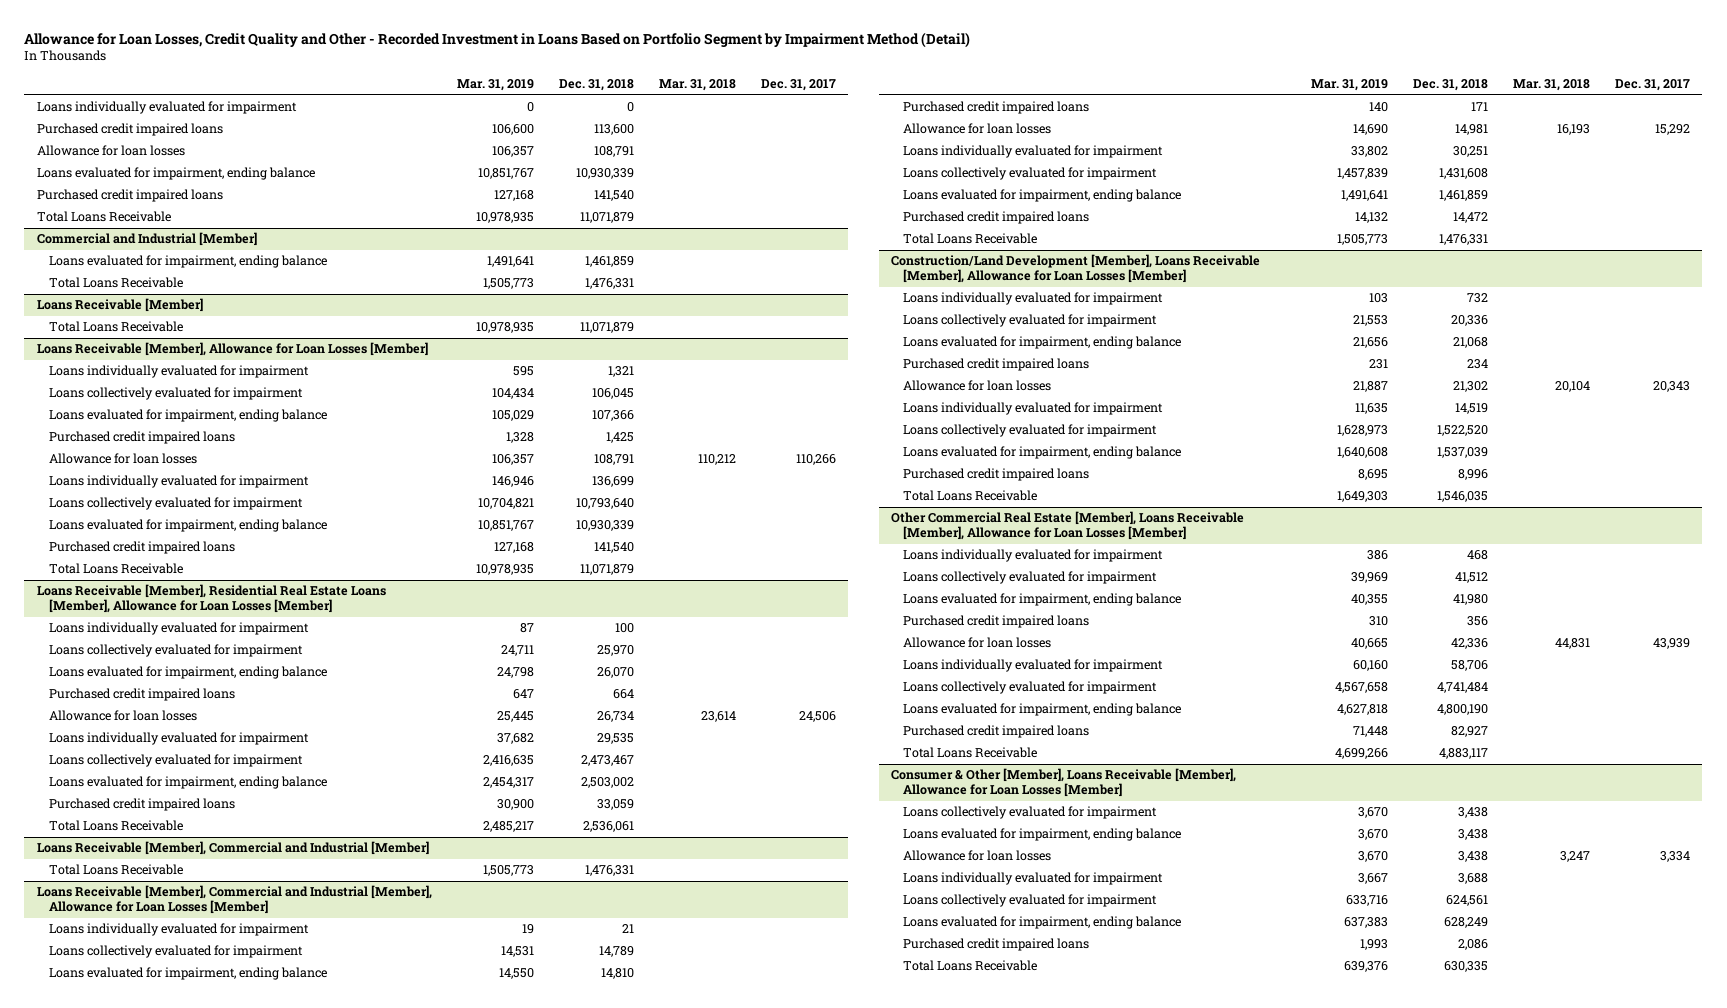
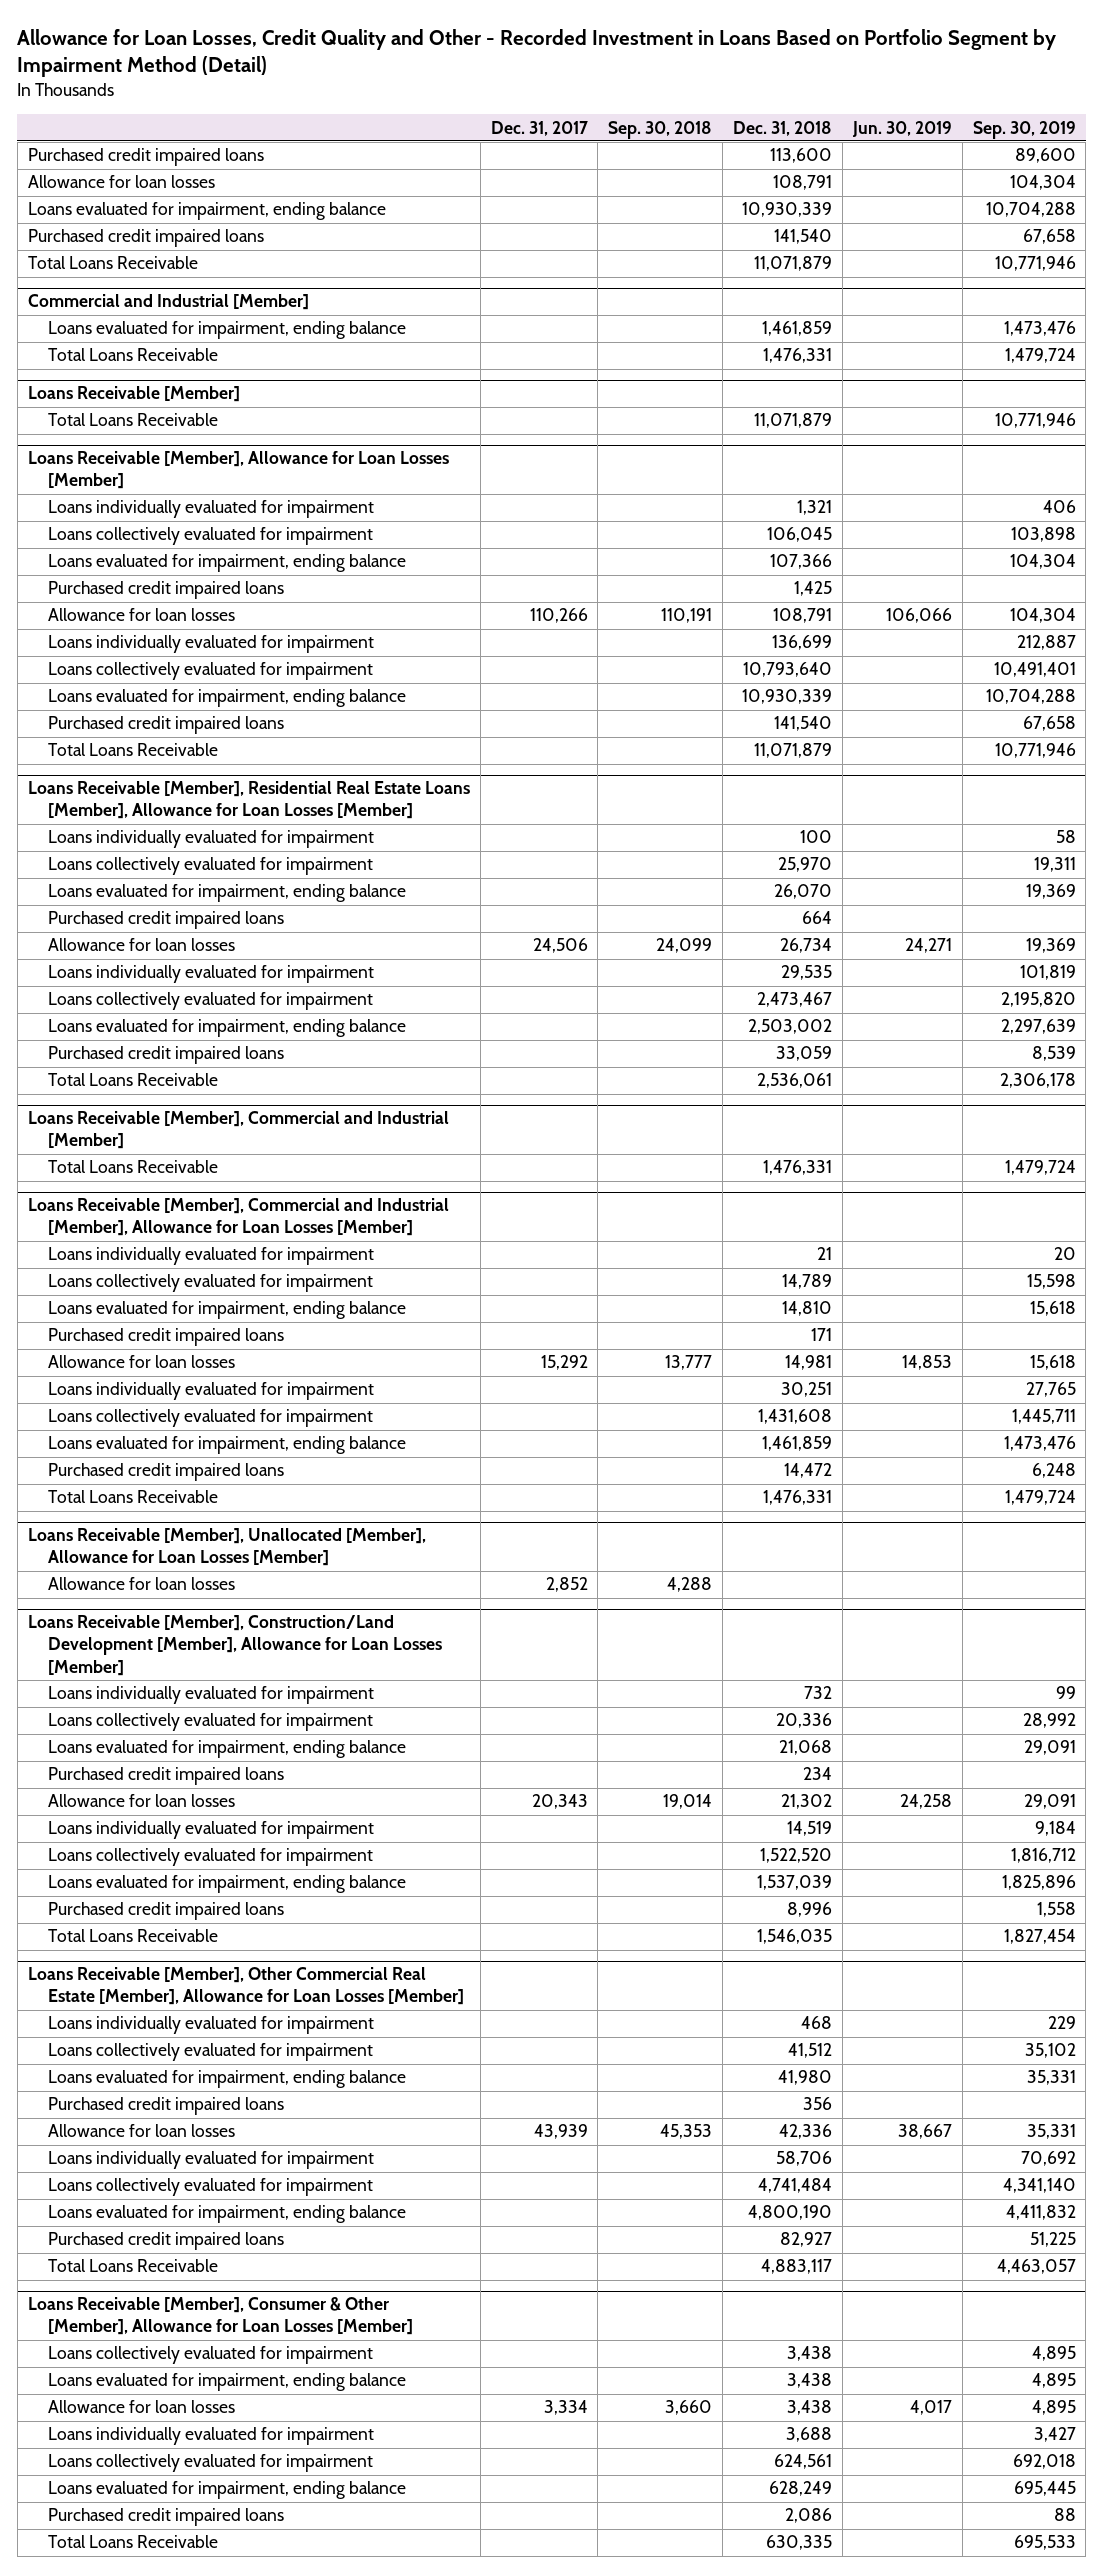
[456,79,534,92] Mar. 31, 2019 -> none
[658,79,736,92] Mar. 31, 2018 -> none
none -> [608,120,713,139] Sep. 30, 2018
none -> [851,120,952,137] Jun. 30, 2019
none -> [972,120,1076,139] Sep. 30, 2019
[36,101,297,115] Loans individually evaluated for impairment -> none
none -> [27,1528,426,1567] Loans Receivable [Member], Unallocated [Member], Allowance for Loan Losses [Member]
none -> [47,1577,235,1591] Allowance for loan losses
[891,254,1261,284] Construction/Land Development [Member], Loans Receivable [Member], Allowance for Loan Losses [Member] -> [27,1615,442,1676] Loans Receivable [Member], Construction/Land Development [Member], Allowance for Loan Losses [Member]
[891,511,1245,541] Other Commercial Real Estate [Member], Loans Receivable [Member], Allowance for Loan Losses [Member] -> [27,1967,464,2006] Loans Receivable [Member], Other Commercial Real Estate [Member], Allowance for Loan Losses [Member]
[891,768,1237,798] Consumer & Other [Member], Loans Receivable [Member], Allowance for Loan Losses [Member] -> [27,2297,413,2336] Loans Receivable [Member], Consumer & Other [Member], Allowance for Loan Losses [Member]

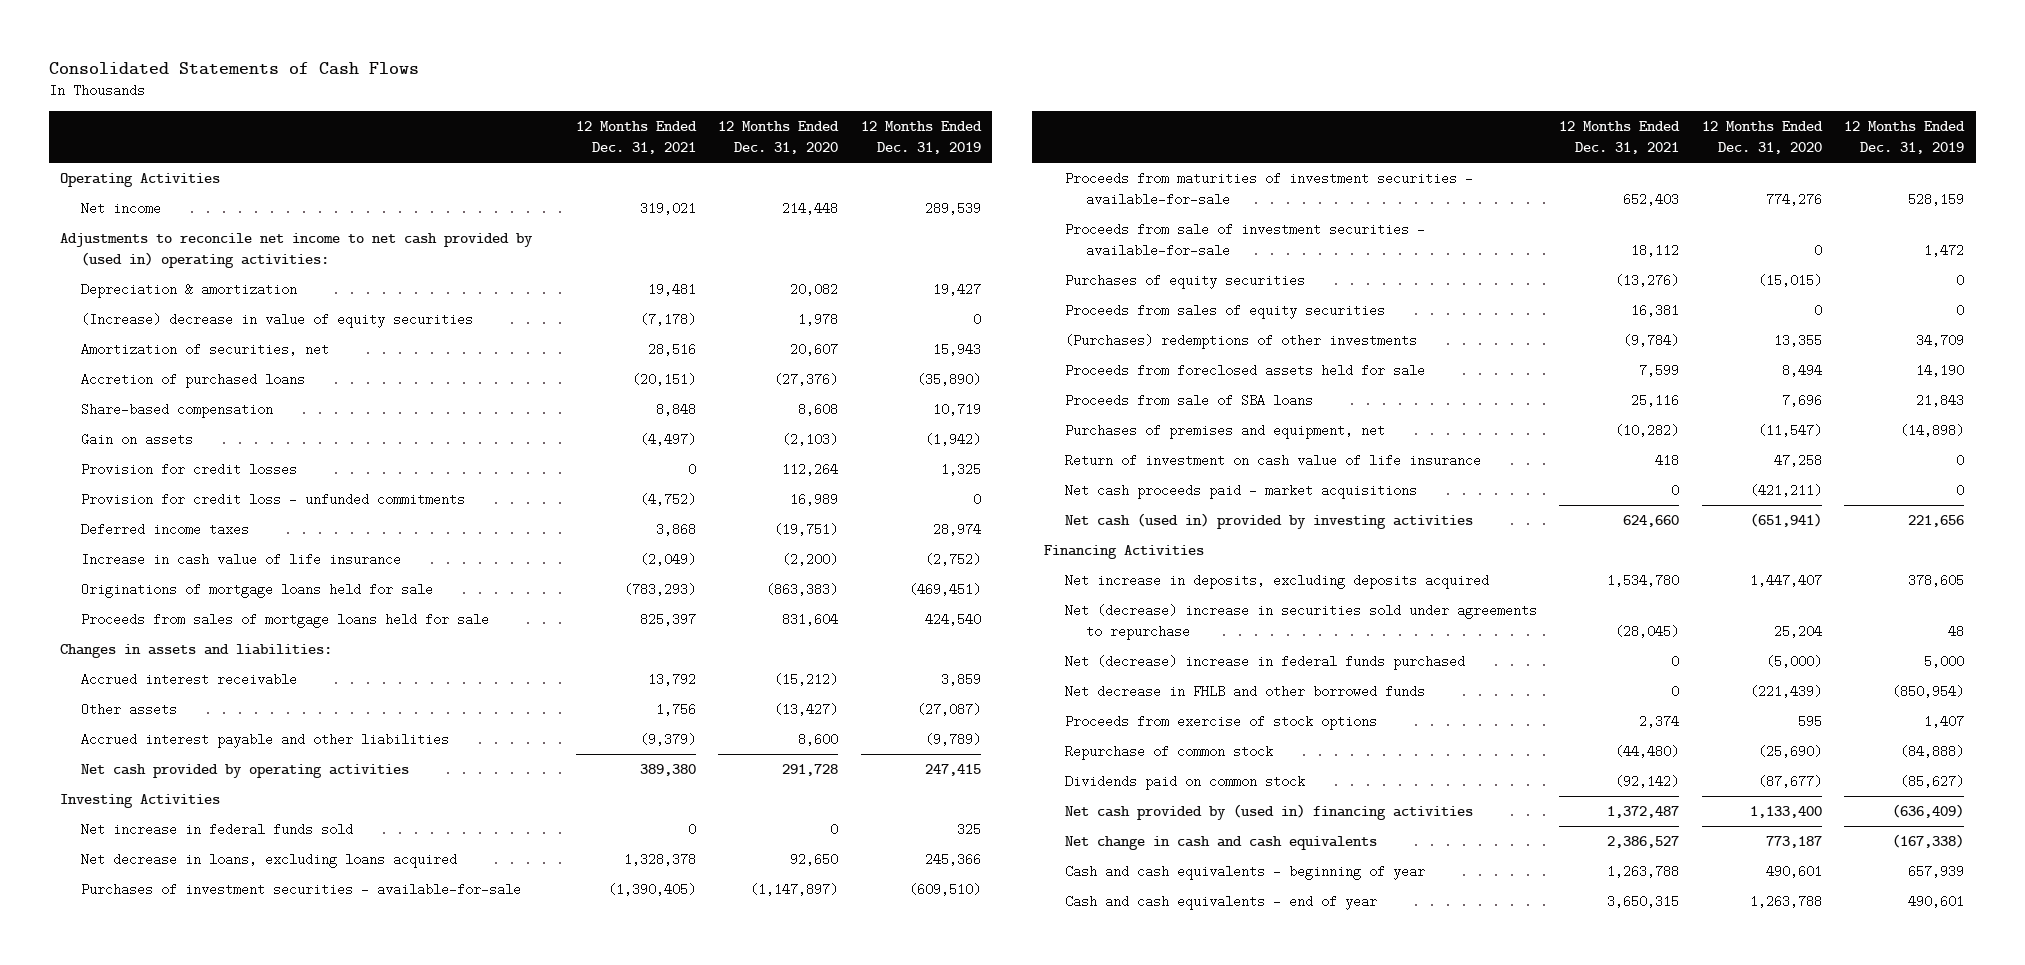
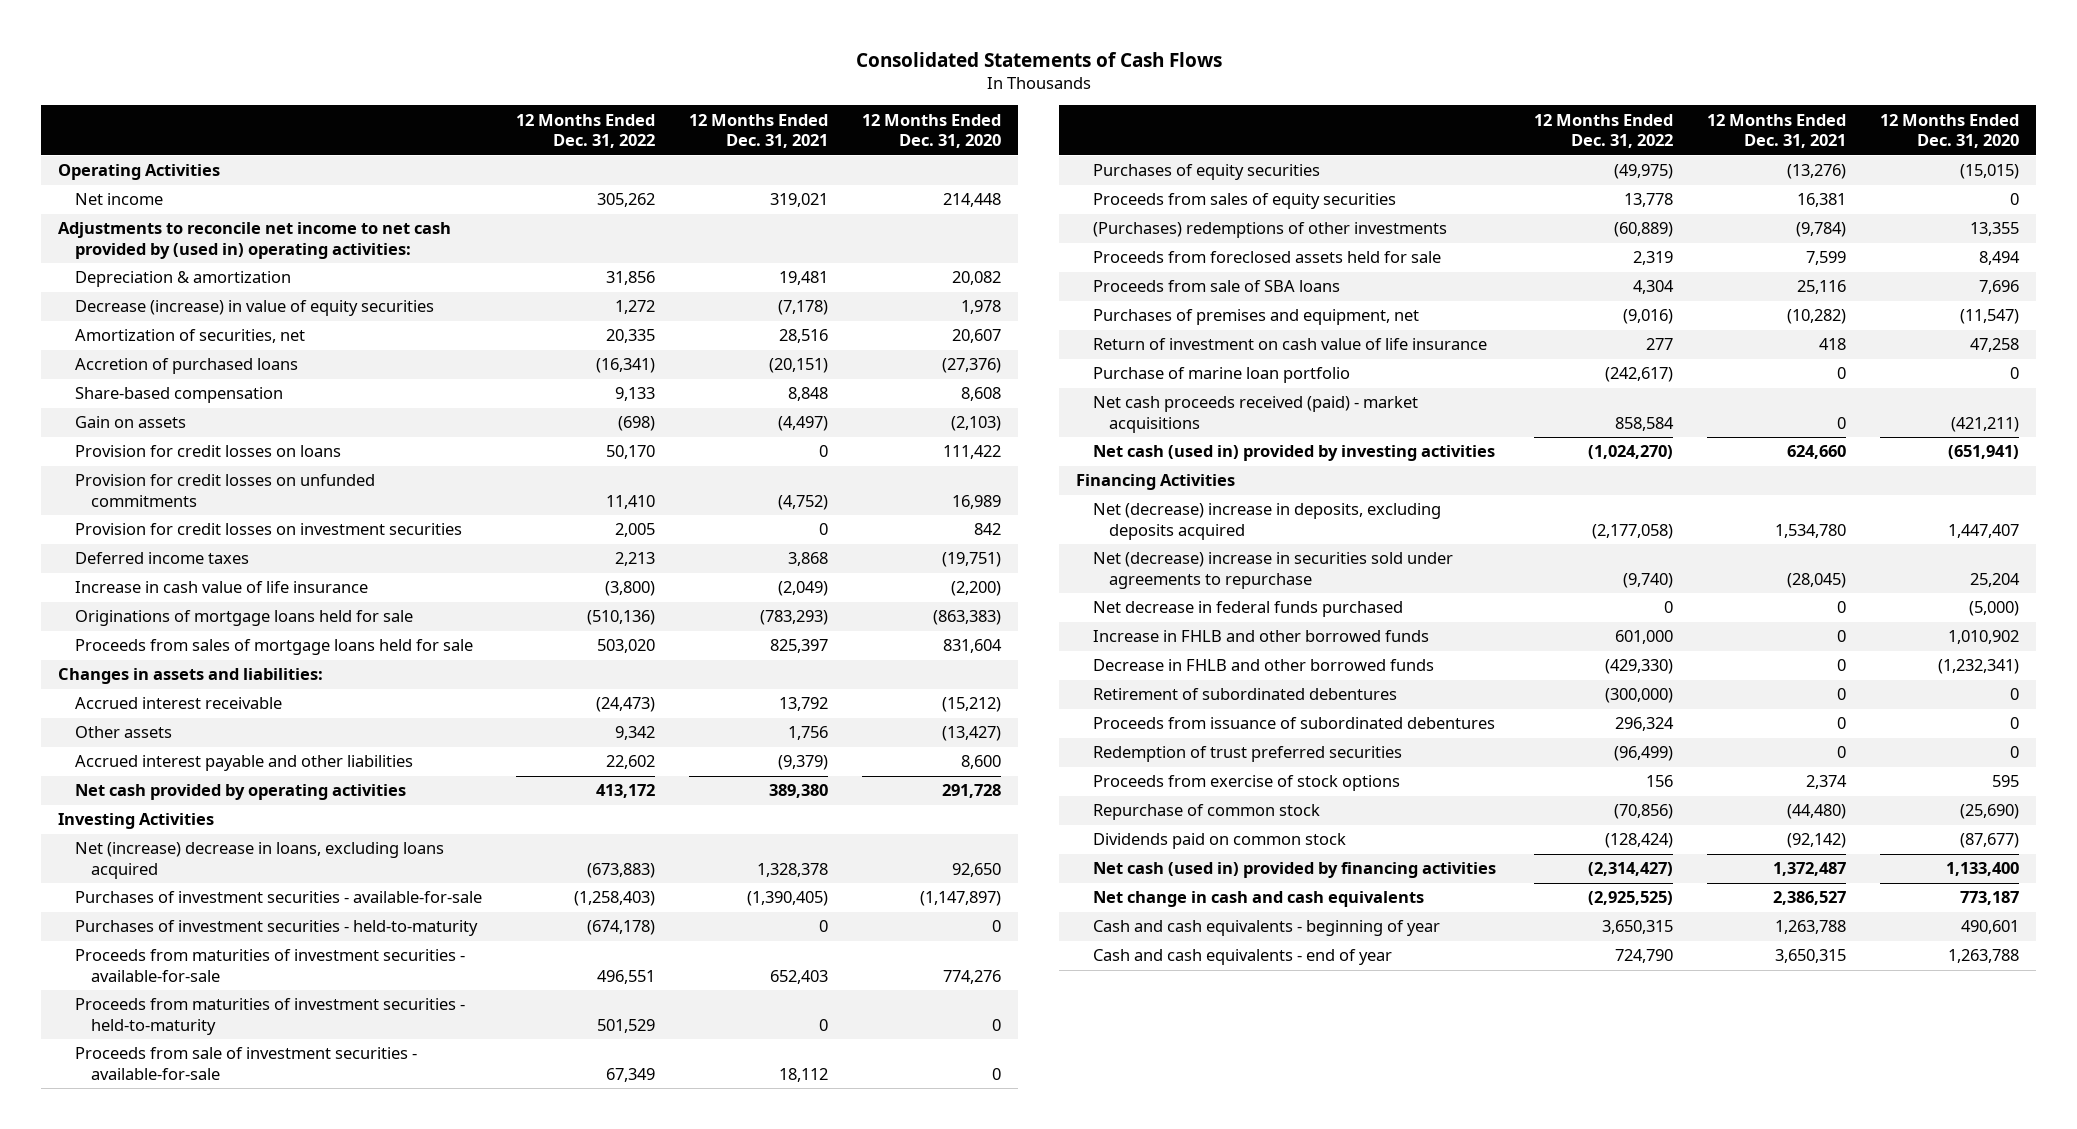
[860,121,982,155] 12 Months Ended Dec. 31, 2019 -> none
none -> [515,113,655,149] 12 Months Ended Dec. 31, 2022
[81,312,474,328] (Increase) decrease in value of equity securities -> [74,300,434,317] Decrease (increase) in value of equity securities
[81,462,298,476] Provision for credit losses -> [74,445,341,458] Provision for credit losses on loans
[782,462,839,476] 112,264 -> [943,445,1002,460] 111,422
[81,492,466,506] Provision for credit loss - unfunded commitments -> [74,474,375,507] Provision for credit losses on unfunded commitments
none -> [74,523,462,536] Provision for credit losses on investment securities
[81,822,354,836] Net increase in federal funds sold -> none
[81,852,458,868] Net decrease in loans, excluding loans acquired -> [74,842,444,879] Net (increase) decrease in loans, excluding loans acquired
none -> [74,920,478,937] Purchases of investment securities - held-to-maturity
none -> [74,998,465,1035] Proceeds from maturities of investment securities - held-to-maturity
none -> [1092,367,1350,384] Purchase of marine loan portfolio
[1064,483,1417,499] Net cash proceeds paid - market acquisitions -> [1092,396,1418,433] Net cash proceeds received (paid) - market acquisitions
[1064,573,1489,589] Net increase in deposits, excluding deposits acquired -> [1092,503,1441,540] Net (decrease) increase in deposits, excluding deposits acquired
[1064,654,1465,670] Net (decrease) increase in federal funds purchased -> [1092,601,1403,618] Net decrease in federal funds purchased
none -> [1092,630,1429,643] Increase in FHLB and other borrowed funds
[1064,684,1425,698] Net decrease in FHLB and other borrowed funds -> [1092,659,1434,672] Decrease in FHLB and other borrowed funds
[1749,684,1822,698] (221,439) -> [1938,659,2020,675] (1,232,341)
none -> [1092,688,1397,701] Retirement of subordinated debentures
none -> [1092,717,1495,730] Proceeds from issuance of subordinated debentures
none -> [1092,746,1402,763] Redemption of trust preferred securities
[1064,803,1473,820] Net cash provided by (used in) financing activities -> [1092,862,1496,879] Net cash (used in) provided by financing activities

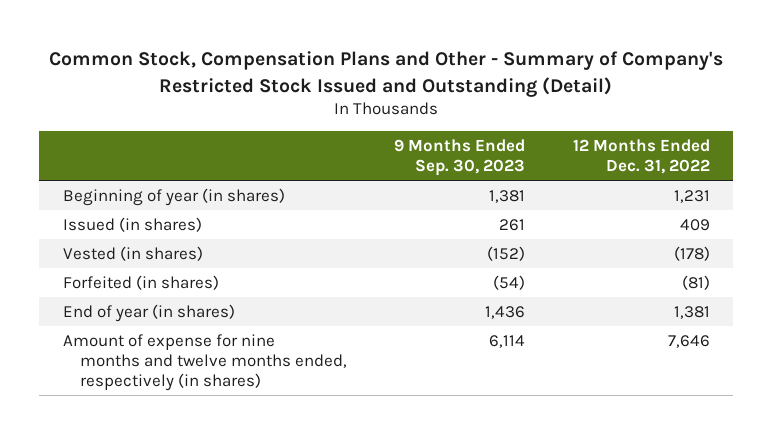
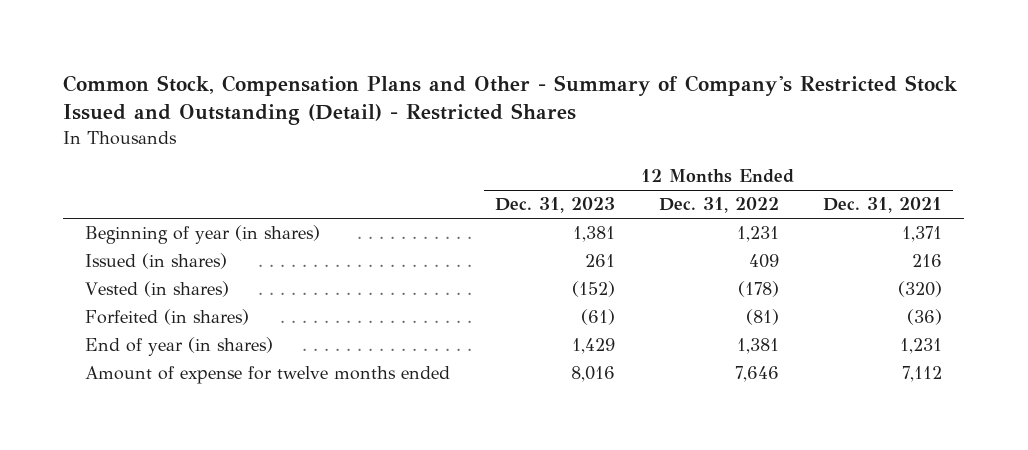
[49,51,724,97] Common Stock, Compensation Plans and Other - Summary of Company's Restricted Stock Issued and Outstanding (Detail) -> [63,75,959,126] Common Stock, Compensation Plans and Other - Summary of Company's Restricted Stock Issued and Outstanding (Detail) - Restricted Shares
[394,138,526,176] 9 Months Ended Sep. 30, 2023 -> none
none -> [494,197,615,214] Dec. 31, 2023
none -> [823,197,943,214] Dec. 31, 2021
[62,333,347,391] Amount of expense for nine months and twelve months ended, respectively (in shares) -> [85,366,451,385] Amount of expense for twelve months ended

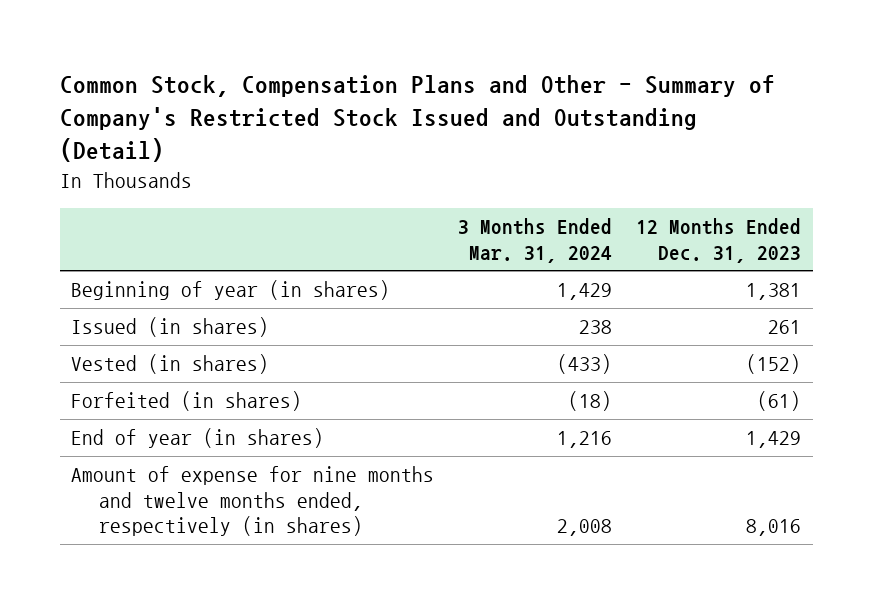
[63,75,959,126] Common Stock, Compensation Plans and Other - Summary of Company's Restricted Stock Issued and Outstanding (Detail) - Restricted Shares -> [59,75,775,163] Common Stock, Compensation Plans and Other - Summary of Company's Restricted Stock Issued and Outstanding (Detail)
[658,197,779,214] Dec. 31, 2022 -> none
[823,197,943,214] Dec. 31, 2021 -> none
none -> [458,218,613,263] 3 Months Ended Mar. 31, 2024
[85,366,451,385] Amount of expense for twelve months ended -> [71,466,435,537] Amount of expense for nine months and twelve months ended, respectively (in shares)

